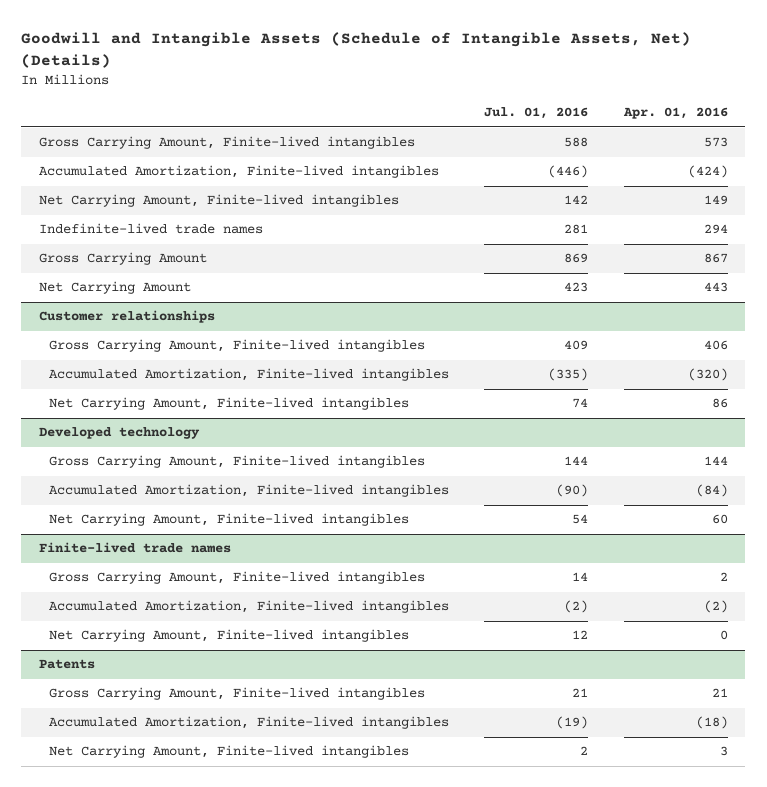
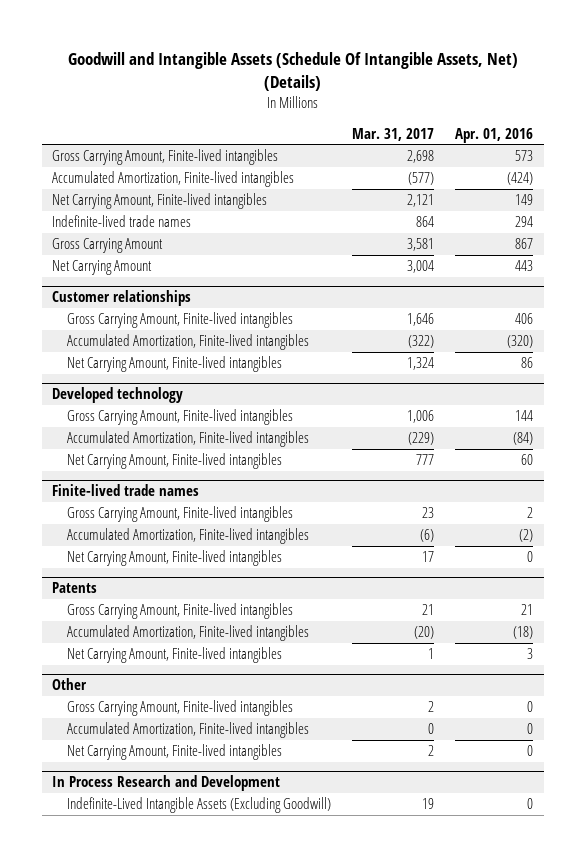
[21,32,692,68] Goodwill and Intangible Assets (Schedule of Intangible Assets, Net) (Details) -> [67,51,518,91] Goodwill and Intangible Assets (Schedule Of Intangible Assets, Net) (Details)
[484,107,589,120] Jul. 01, 2016 -> none
none -> [352,127,435,141] Mar. 31, 2017
none -> [52,678,88,691] Other
none -> [67,700,294,717] Gross Carrying Amount, Finite-lived intangibles
none -> [67,722,310,739] Accumulated Amortization, Finite-lived intangibles
none -> [67,744,283,761] Net Carrying Amount, Finite-lived intangibles
none -> [52,775,281,792] In Process Research and Development
none -> [67,797,332,814] Indefinite-Lived Intangible Assets (Excluding Goodwill)

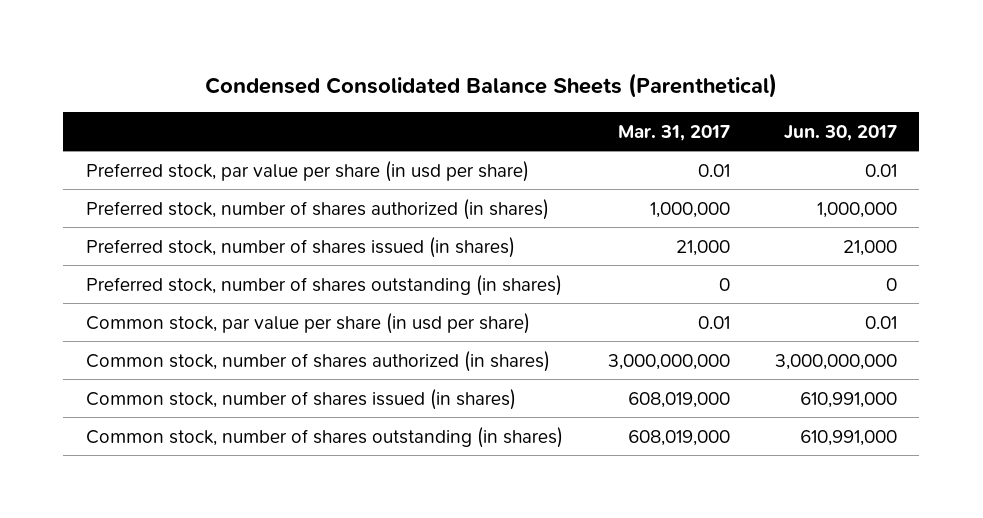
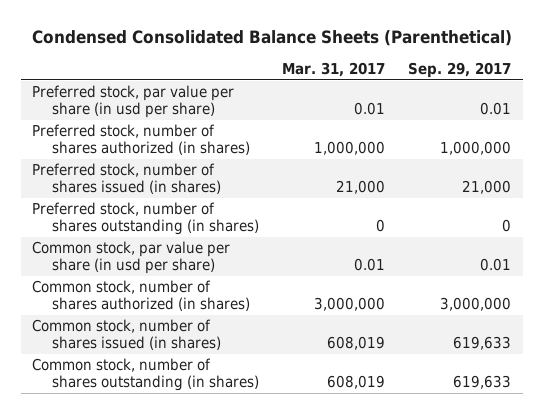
[783,124,897,141] Jun. 30, 2017 -> none
none -> [408,62,512,79] Sep. 29, 2017
[607,353,730,370] 3,000,000,000 -> [313,297,385,312] 3,000,000
[627,391,730,408] 608,019,000 -> [326,336,385,351] 608,019
[627,429,730,446] 608,019,000 -> [326,375,385,390] 608,019

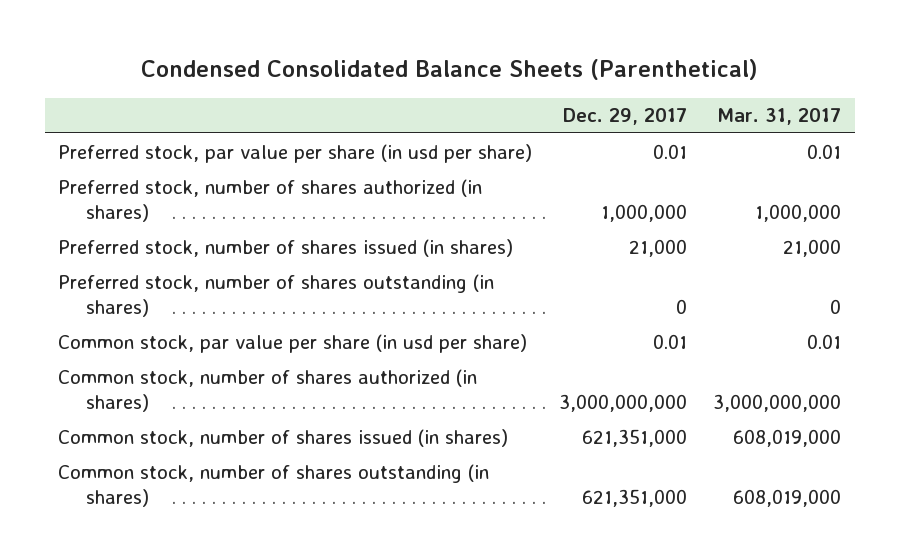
[408,62,512,79] Sep. 29, 2017 -> none
none -> [562,108,687,126] Dec. 29, 2017
[313,297,385,312] 3,000,000 -> [713,393,842,412] 3,000,000,000
[326,336,385,351] 608,019 -> [733,428,842,447] 608,019,000
[326,375,385,390] 608,019 -> [733,488,842,507] 608,019,000

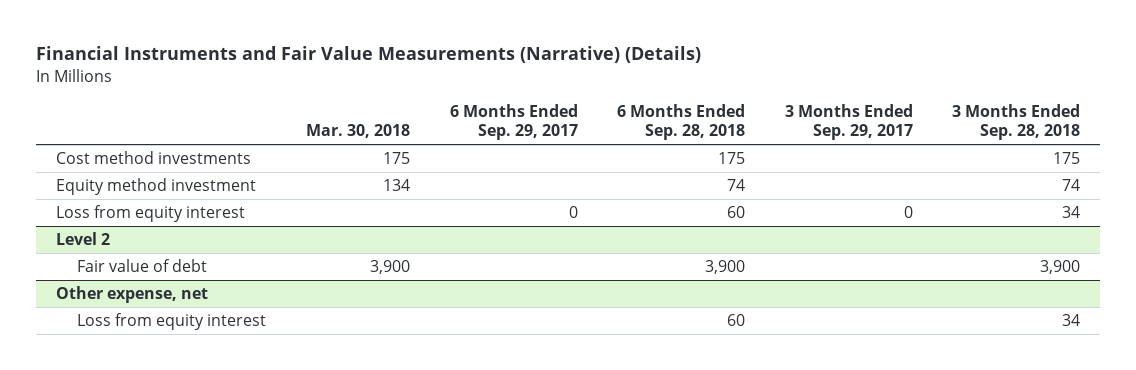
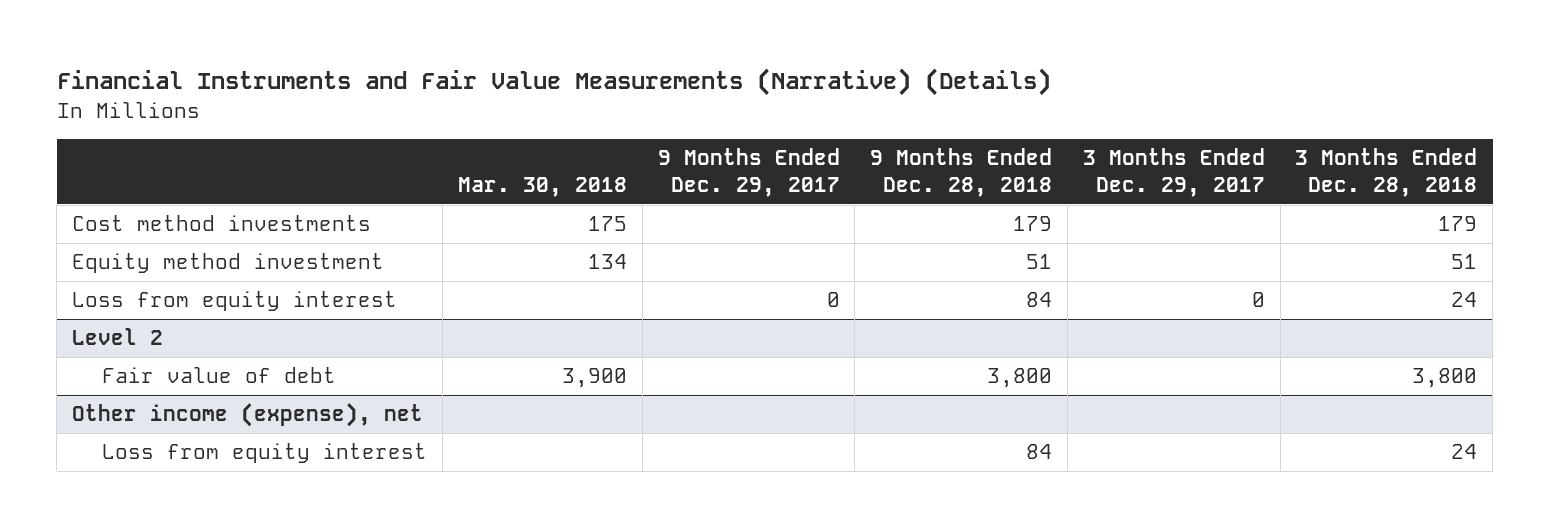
[449,103,578,141] 6 Months Ended Sep. 29, 2017 -> none
[617,103,746,141] 6 Months Ended Sep. 28, 2018 -> none
[784,103,913,141] 3 Months Ended Sep. 29, 2017 -> none
[952,103,1081,141] 3 Months Ended Sep. 28, 2018 -> none
none -> [657,148,840,197] 9 Months Ended Dec. 29, 2017
none -> [870,148,1053,197] 9 Months Ended Dec. 28, 2018
none -> [1082,148,1265,197] 3 Months Ended Dec. 29, 2017
none -> [1295,148,1478,197] 3 Months Ended Dec. 28, 2018
[55,286,208,304] Other expense, net -> [71,403,423,428] Other income (expense), net

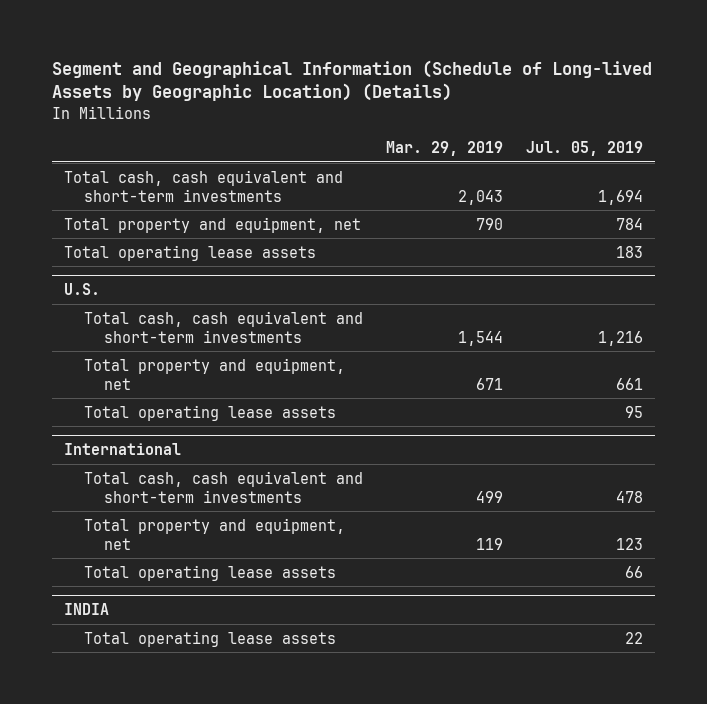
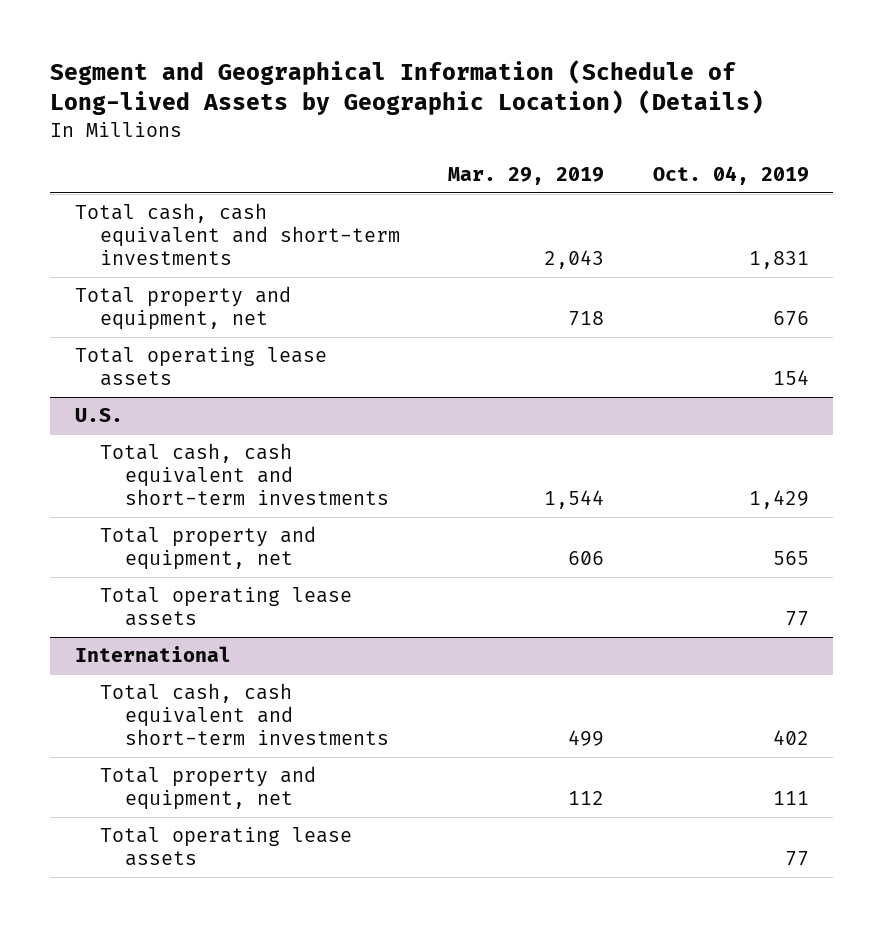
[526,141,644,157] Jul. 05, 2019 -> none
none -> [652,166,809,186] Oct. 04, 2019
[476,217,504,230] 790 -> [568,311,605,327] 718
[476,377,504,390] 671 -> [568,551,605,566] 606
[83,564,336,581] Total operating lease assets -> none
[63,603,109,616] INDIA -> none
[476,537,504,550] 119 -> [568,791,605,806] 112

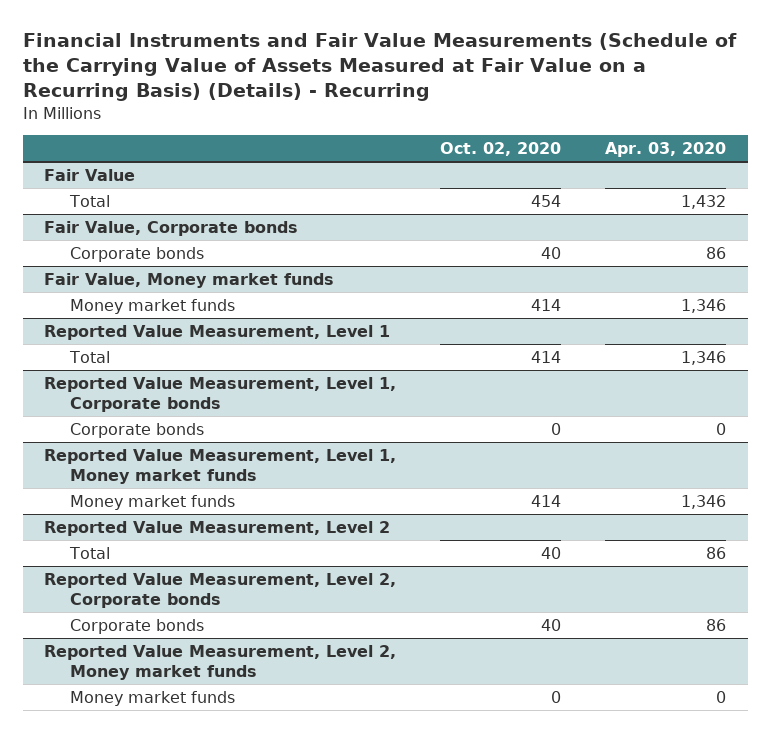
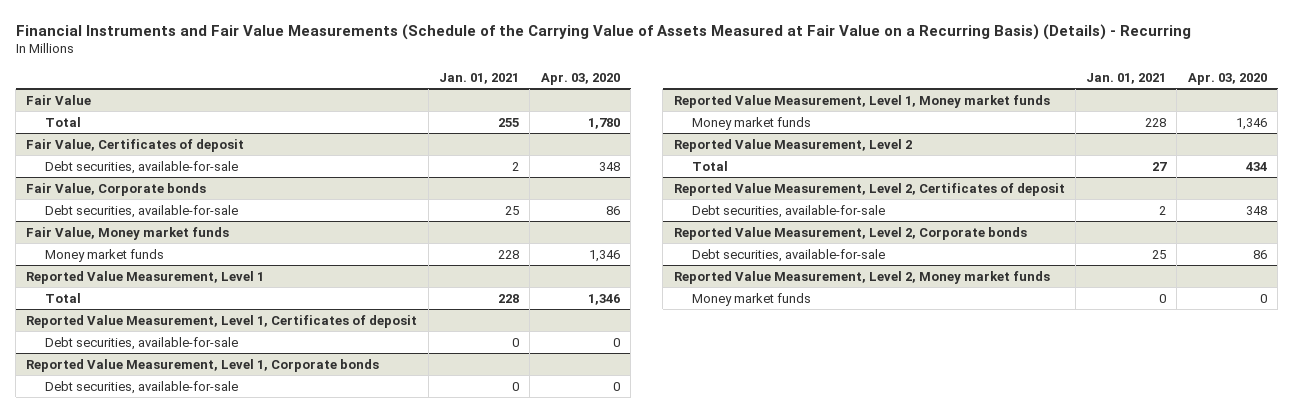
[440,141,562,156] Oct. 02, 2020 -> none
none -> [439,72,520,84] Jan. 01, 2021
[681,194,727,209] 1,432 -> [587,117,620,129] 1,780
none -> [26,138,245,152] Fair Value, Certificates of deposit
none -> [44,160,238,174] Debt securities, available-for-sale
[69,246,204,262] Corporate bonds -> [44,204,238,218] Debt securities, available-for-sale
none -> [26,314,418,328] Reported Value Measurement, Level 1, Certificates of deposit
none -> [44,336,238,350] Debt securities, available-for-sale
[69,422,204,438] Corporate bonds -> [44,380,238,394] Debt securities, available-for-sale
[706,546,727,559] 86 -> [1245,161,1267,171] 434
none -> [673,182,1065,196] Reported Value Measurement, Level 2, Certificates of deposit
none -> [691,204,885,218] Debt securities, available-for-sale
[69,618,204,634] Corporate bonds -> [691,248,885,262] Debt securities, available-for-sale

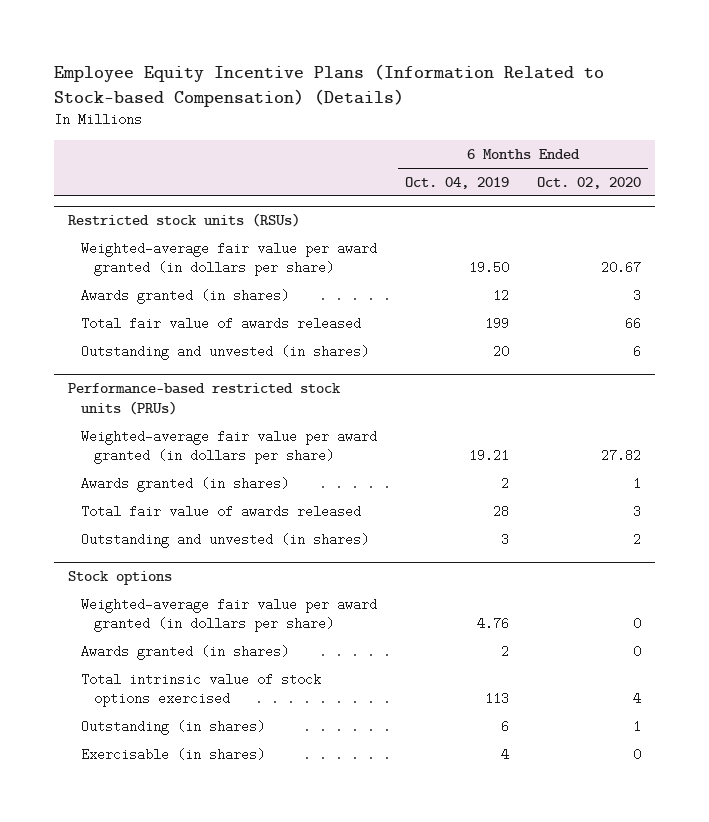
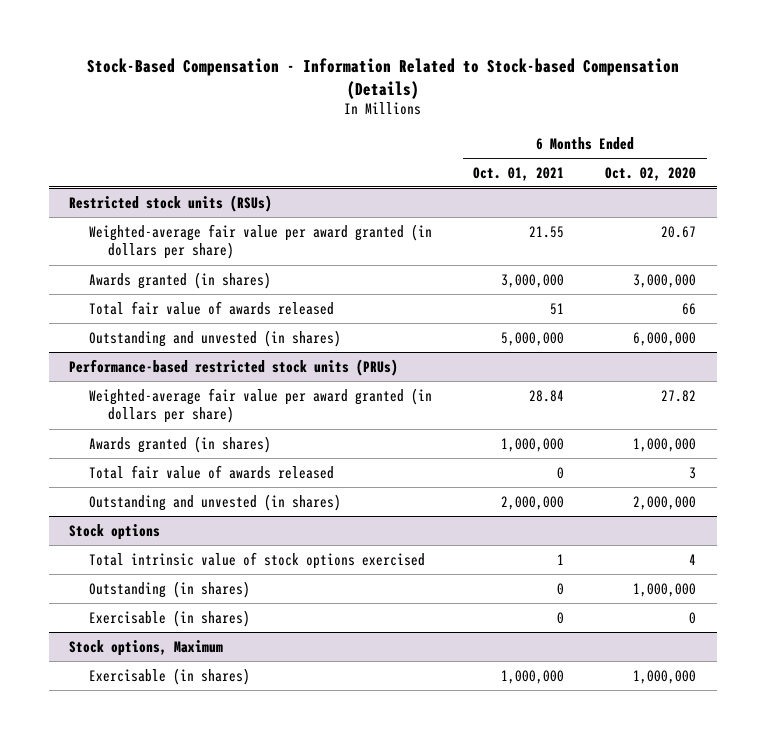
[53,64,604,108] Employee Equity Incentive Plans (Information Related to Stock-based Compensation) (Details) -> [86,57,679,99] Stock-Based Compensation - Information Related to Stock-based Compensation (Details)
[404,176,509,189] Oct. 04, 2019 -> none
none -> [472,166,564,181] Oct. 01, 2021
[633,288,642,302] 3 -> [633,273,697,288] 3,000,000
[633,344,642,358] 6 -> [633,331,697,346] 6,000,000
[633,476,642,490] 1 -> [633,437,697,452] 1,000,000
[633,532,642,546] 2 -> [633,495,697,510] 2,000,000
[80,597,377,633] Weighted-average fair value per award granted (in dollars per share) -> none
[80,644,289,660] Awards granted (in shares) -> none
[633,719,642,733] 1 -> [633,582,697,597] 1,000,000
none -> [69,639,224,656] Stock options, Maximum
none -> [88,667,250,685] Exercisable (in shares)

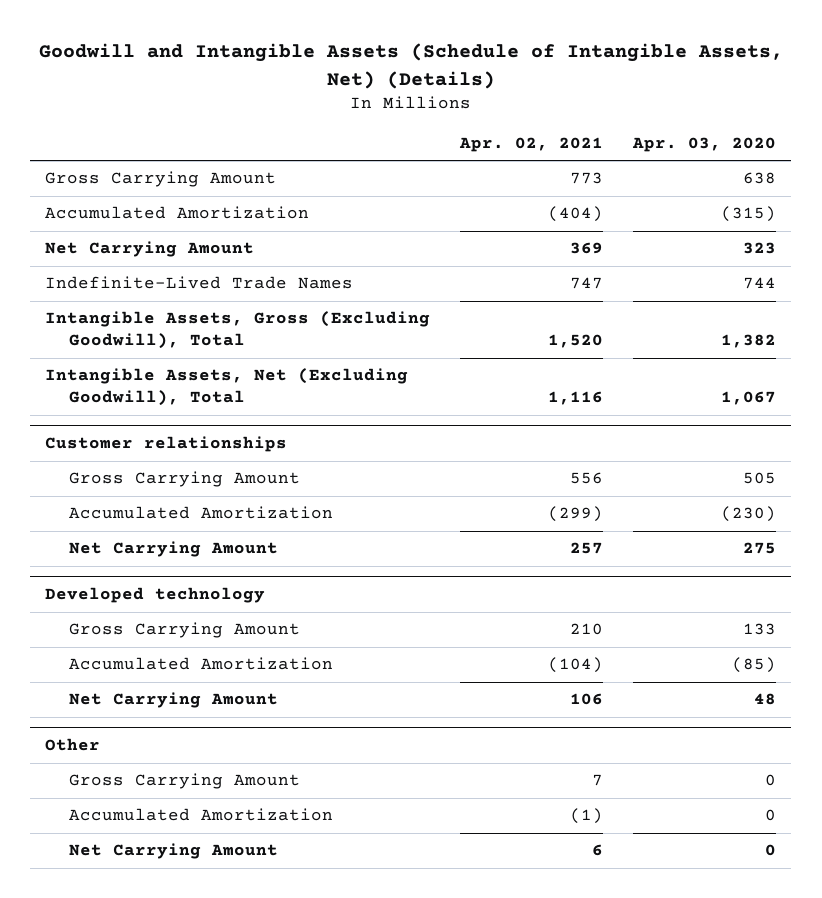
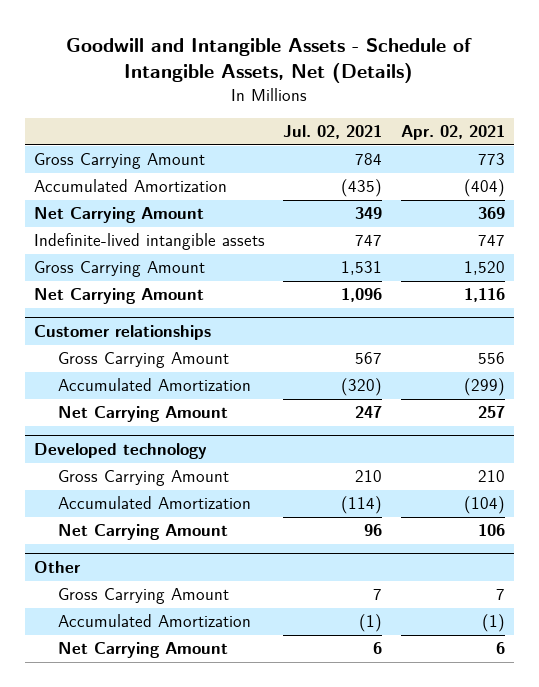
[38,43,783,89] Goodwill and Intangible Assets (Schedule of Intangible Assets, Net) (Details) -> [66,37,473,83] Goodwill and Intangible Assets - Schedule of Intangible Assets, Net (Details)
[632,137,777,153] Apr. 03, 2020 -> none
none -> [283,125,383,140] Jul. 02, 2021
[45,276,354,290] Indefinite-Lived Trade Names -> [34,233,266,251] Indefinite-lived intangible assets
[45,311,431,350] Intangible Assets, Gross (Excluding Goodwill), Total -> [34,261,206,278] Gross Carrying Amount
[45,368,409,407] Intangible Assets, Net (Excluding Goodwill), Total -> [34,288,205,305] Net Carrying Amount

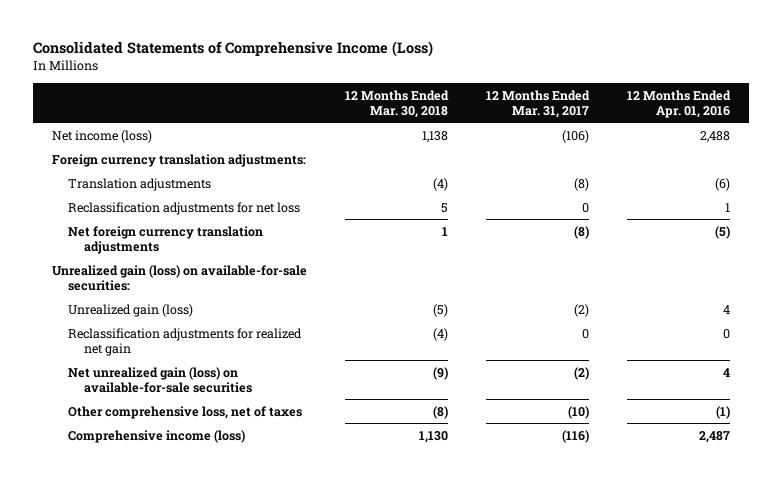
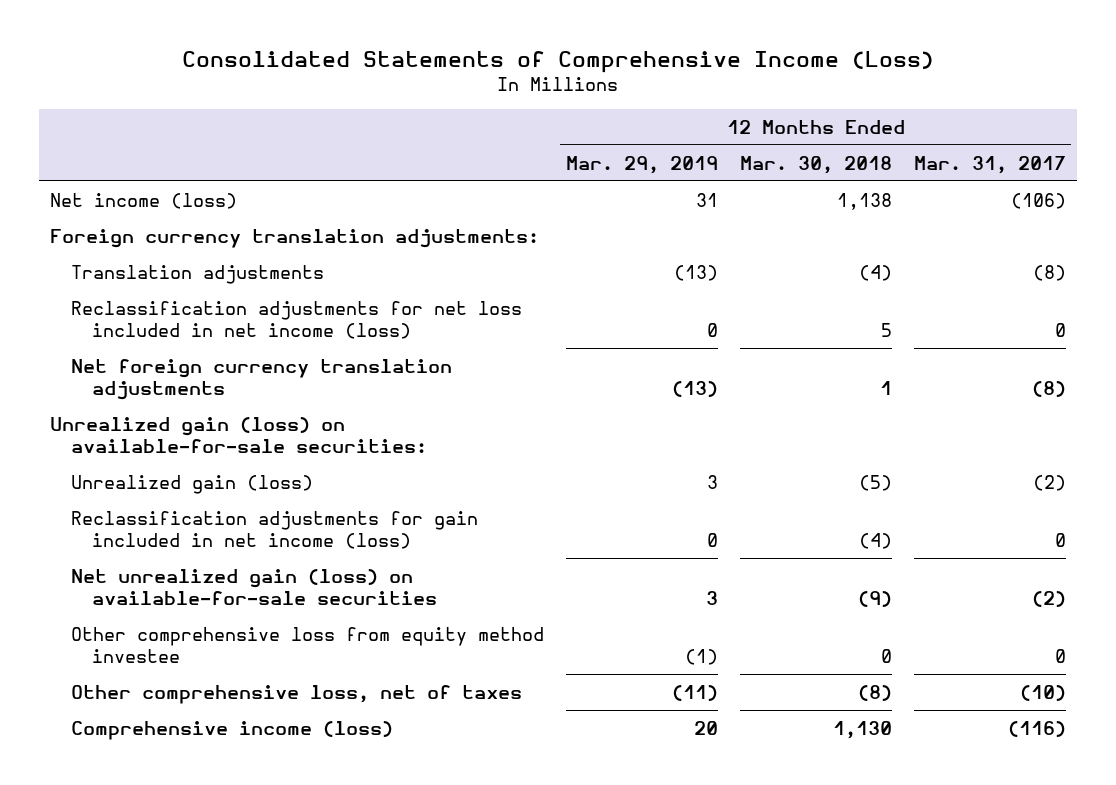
[626,89,731,119] 12 Months Ended Apr. 01, 2016 -> none
none -> [565,155,718,174] Mar. 29, 2019
[68,201,301,215] Reclassification adjustments for net loss -> [70,300,522,340] Reclassification adjustments for net loss included in net income (loss)
[68,327,303,357] Reclassification adjustments for realized net gain -> [70,510,478,550] Reclassification adjustments for gain included in net income (loss)
none -> [70,626,544,664] Other comprehensive loss from equity method investee

